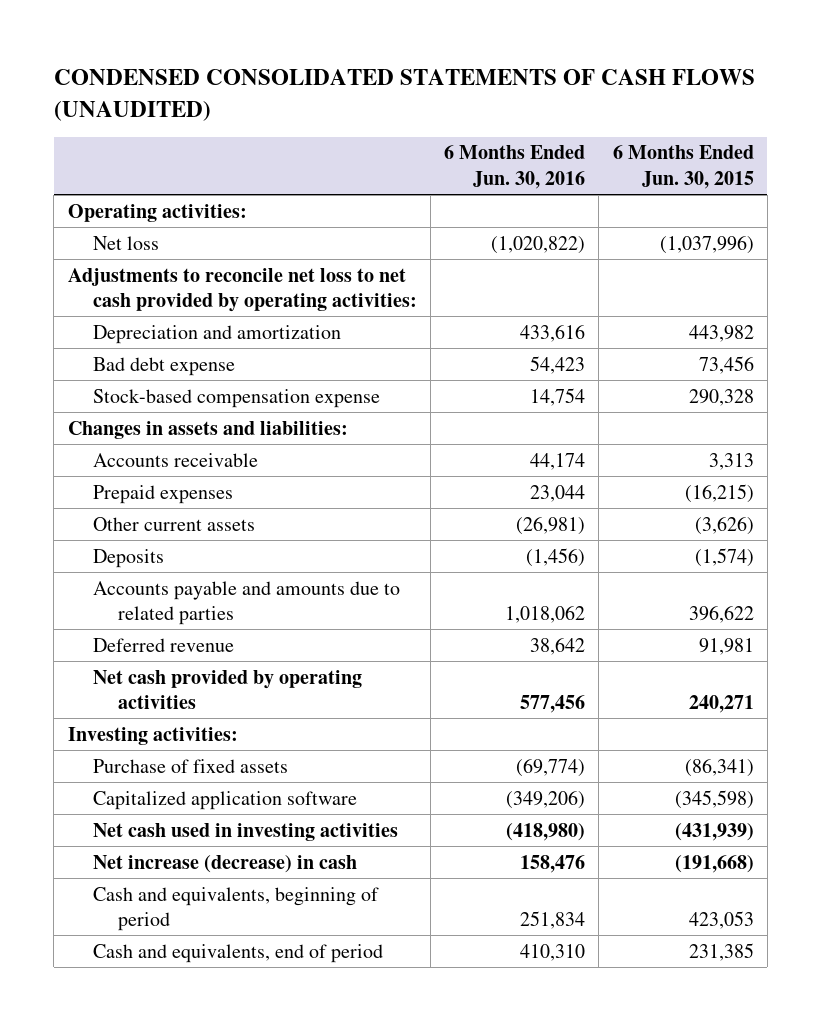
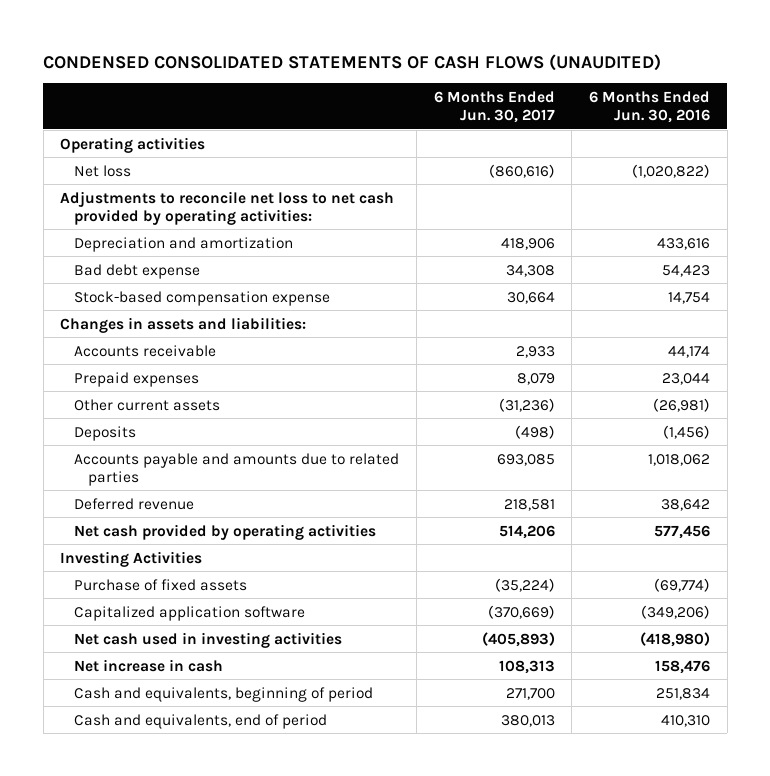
[612,145,754,189] 6 Months Ended Jun. 30, 2015 -> none
none -> [433,90,555,123] 6 Months Ended Jun. 30, 2017
[67,203,247,222] Operating activities: -> [60,136,206,153] Operating activities
[67,726,238,745] Investing activities: -> [60,550,203,567] Investing Activities
[92,854,357,873] Net increase (decrease) in cash -> [74,658,224,672] Net increase in cash

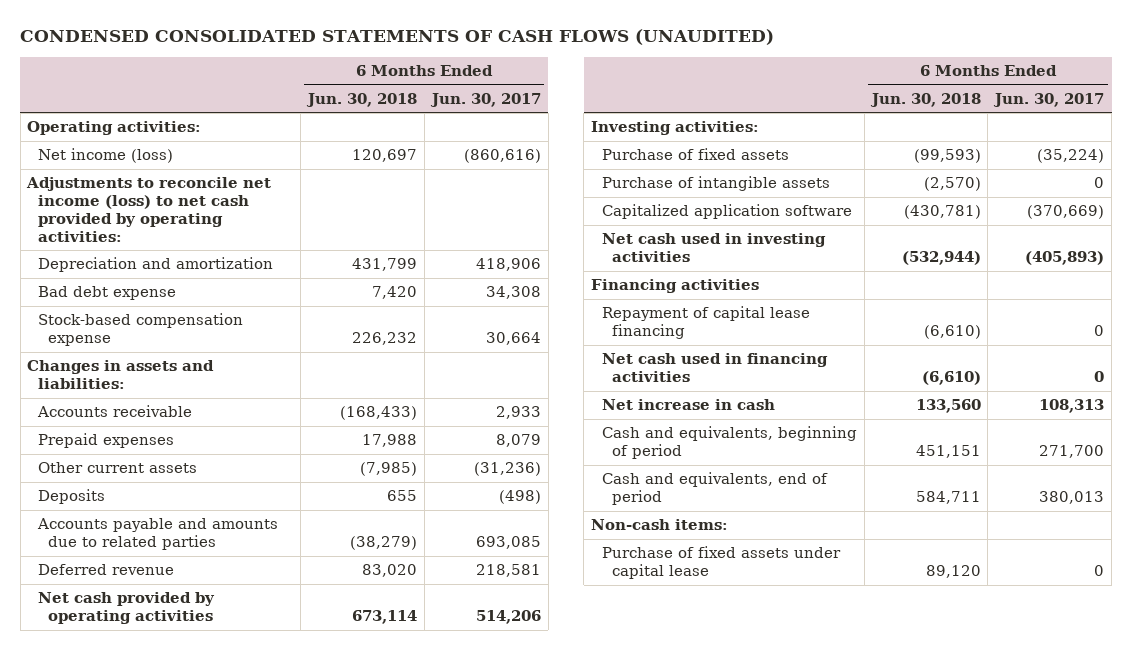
[589,90,711,123] 6 Months Ended Jun. 30, 2016 -> none
none -> [305,92,417,107] Jun. 30, 2018
[60,136,206,153] Operating activities -> [27,121,202,136] Operating activities:
[74,164,132,177] Net loss -> [37,148,173,164] Net income (loss)
[60,190,395,225] Adjustments to reconcile net loss to net cash provided by operating activities: -> [26,177,272,242] Adjustments to reconcile net income (loss) to net cash provided by operating activities:
[60,550,203,567] Investing Activities -> [591,121,760,136] Investing activities:
none -> [601,176,830,192] Purchase of intangible assets
none -> [591,279,760,294] Financing activities
none -> [601,306,810,339] Repayment of capital lease financing
none -> [601,353,828,382] Net cash used in financing activities
none -> [591,519,729,531] Non-cash items:
none -> [601,546,841,579] Purchase of fixed assets under capital lease

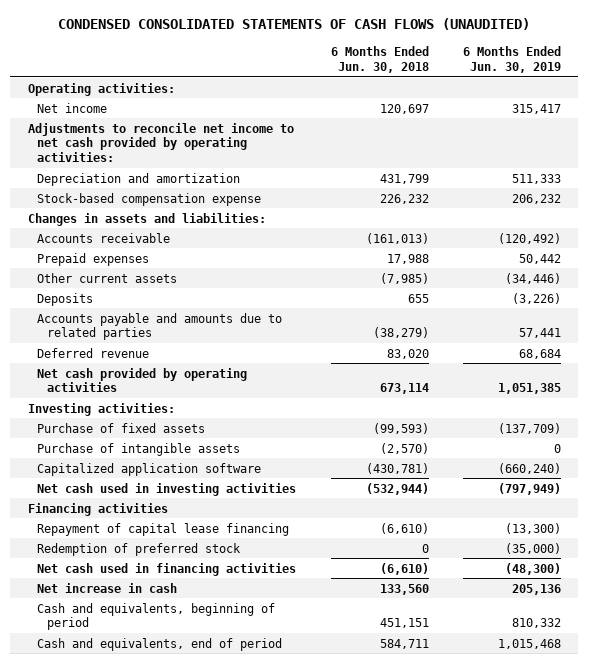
[429,92,541,107] Jun. 30, 2017 -> none
none -> [463,46,562,73] 6 Months Ended Jun. 30, 2019
[37,148,173,164] Net income (loss) -> [37,102,108,113] Net income
[26,177,272,242] Adjustments to reconcile net income (loss) to net cash provided by operating activities: -> [27,122,294,163] Adjustments to reconcile net income to net cash provided by operating activities:
[37,286,176,301] Bad debt expense -> none
[339,406,417,421] (168,433) -> [365,232,429,244] (161,013)
none -> [37,542,242,556] Redemption of preferred stock
[591,519,729,531] Non-cash items: -> none
[601,546,841,579] Purchase of fixed assets under capital lease -> none

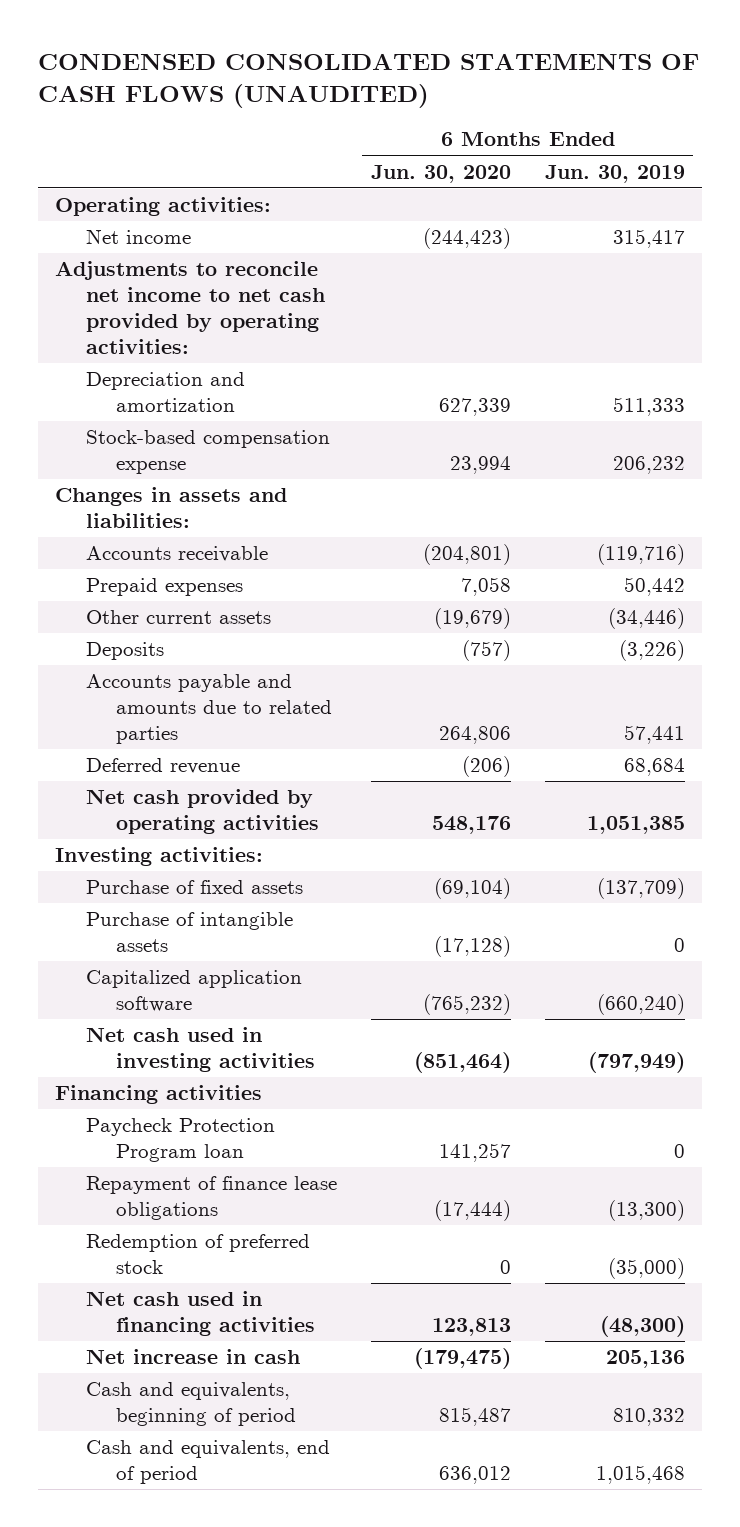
[330,46,429,73] 6 Months Ended Jun. 30, 2018 -> none
none -> [370,164,511,183] Jun. 30, 2020
[498,232,562,244] (120,492) -> [596,544,685,566] (119,716)
none -> [85,1118,275,1163] Paycheck Protection Program loan
[37,522,290,536] Repayment of capital lease financing -> [85,1176,337,1221] Repayment of finance lease obligations

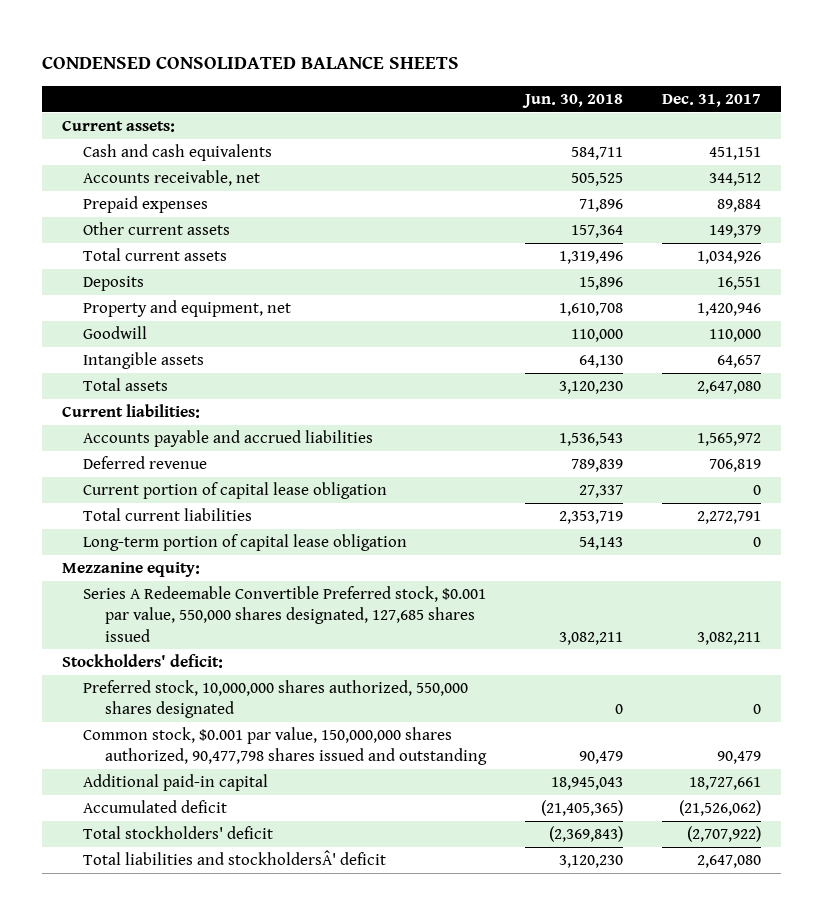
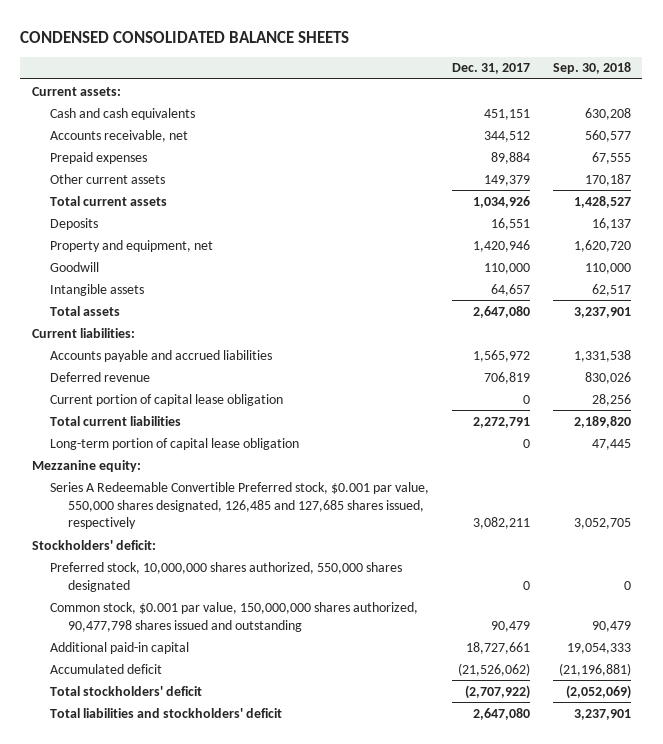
[522,94,624,109] Jun. 30, 2018 -> none
none -> [552,62,631,75] Sep. 30, 2018
[83,586,487,642] Series A Redeemable Convertible Preferred stock, $0.001 par value, 550,000 shares designated, 127,685 shares issued -> [50,481,430,530] Series A Redeemable Convertible Preferred stock, $0.001 par value, 550,000 shares designated, 126,485 and 127,685 shares issued, respectively
[83,850,387,866] Total liabilities and stockholdersÂ' deficit -> [50,707,283,718] Total liabilities and stockholders' deficit

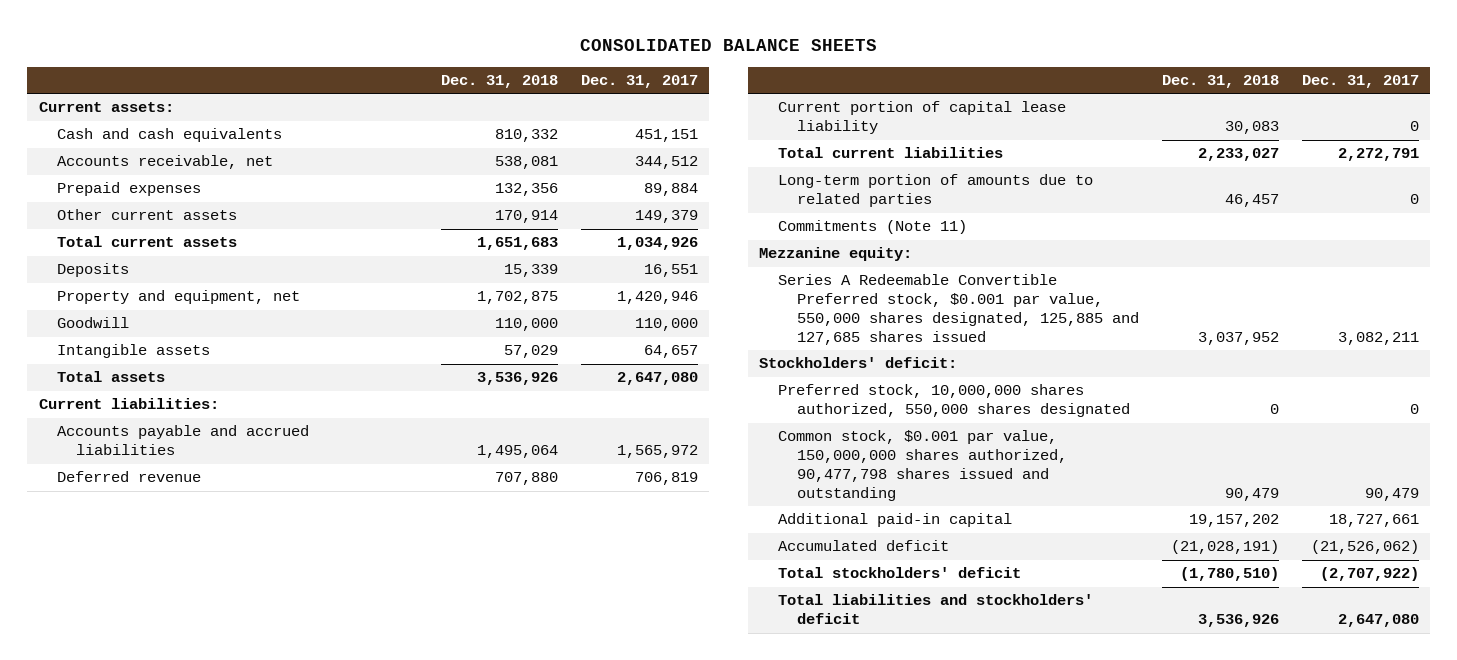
[20,30,350,43] CONDENSED CONSOLIDATED BALANCE SHEETS -> [579,39,877,52] CONSOLIDATED BALANCE SHEETS
[552,62,631,75] Sep. 30, 2018 -> none
none -> [440,75,558,89] Dec. 31, 2018
[50,393,284,406] Current portion of capital lease obligation -> [778,101,1067,135] Current portion of capital lease liability
[50,437,300,450] Long-term portion of capital lease obligation -> none
none -> [778,174,1094,208] Long-term portion of amounts due to related parties
none -> [778,220,968,235] Commitments (Note 11)
[50,481,430,530] Series A Redeemable Convertible Preferred stock, $0.001 par value, 550,000 shares designated, 126,485 and 127,685 shares issued, respectively -> [778,274,1139,346] Series A Redeemable Convertible Preferred stock, $0.001 par value, 550,000 shares designated, 125,885 and 127,685 shares issued

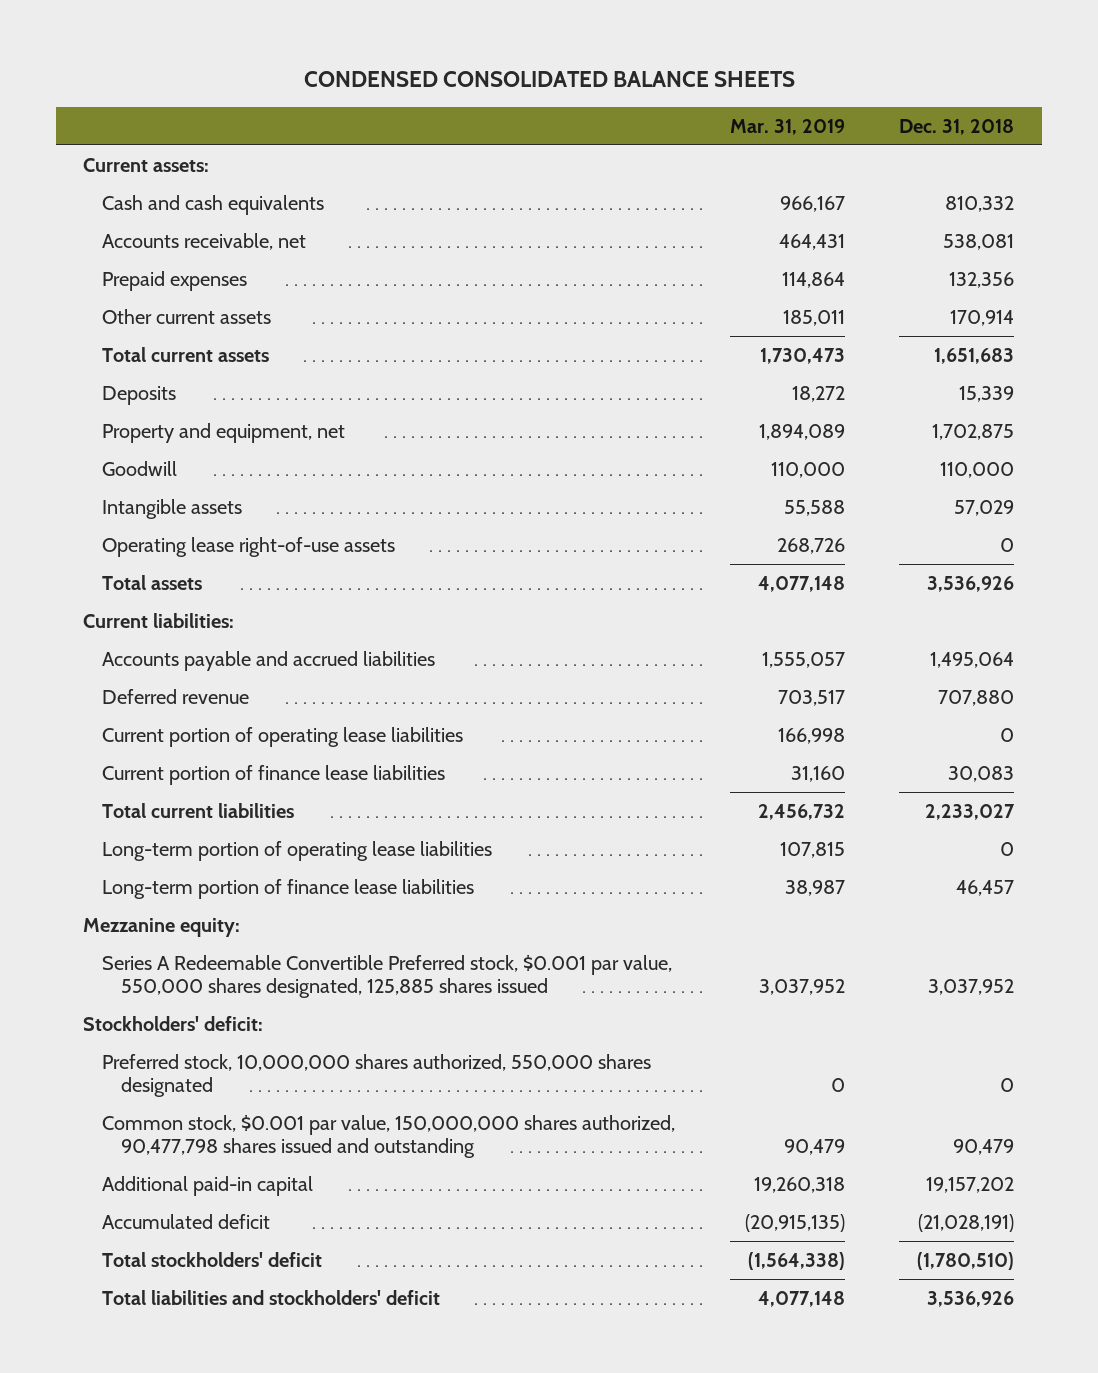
[579,39,877,52] CONSOLIDATED BALANCE SHEETS -> [303,70,795,87] CONDENSED CONSOLIDATED BALANCE SHEETS
[580,75,698,89] Dec. 31, 2017 -> none
none -> [729,118,845,135] Mar. 31, 2019
none -> [102,537,396,558] Operating lease right-of-use assets
none -> [102,727,464,748] Current portion of operating lease liabilities
[778,101,1067,135] Current portion of capital lease liability -> [102,765,446,786] Current portion of finance lease liabilities
[778,220,968,235] Commitments (Note 11) -> none
none -> [102,841,493,862] Long-term portion of operating lease liabilities
[778,174,1094,208] Long-term portion of amounts due to related parties -> [102,879,475,900] Long-term portion of finance lease liabilities
[778,274,1139,346] Series A Redeemable Convertible Preferred stock, $0.001 par value, 550,000 shares designated, 125,885 and 127,685 shares issued -> [102,955,673,999] Series A Redeemable Convertible Preferred stock, $0.001 par value, 550,000 shares designated, 125,885 shares issued

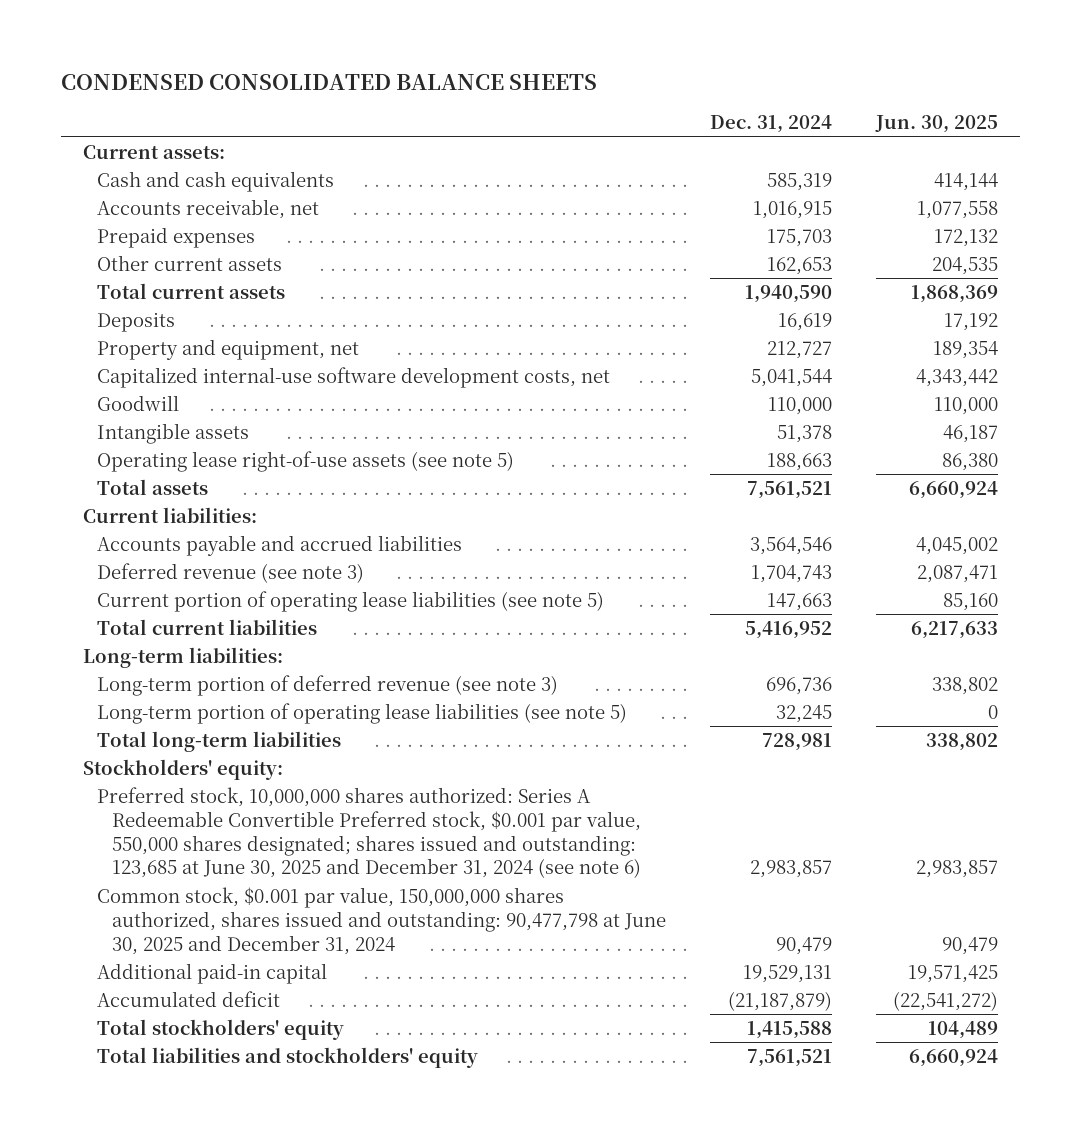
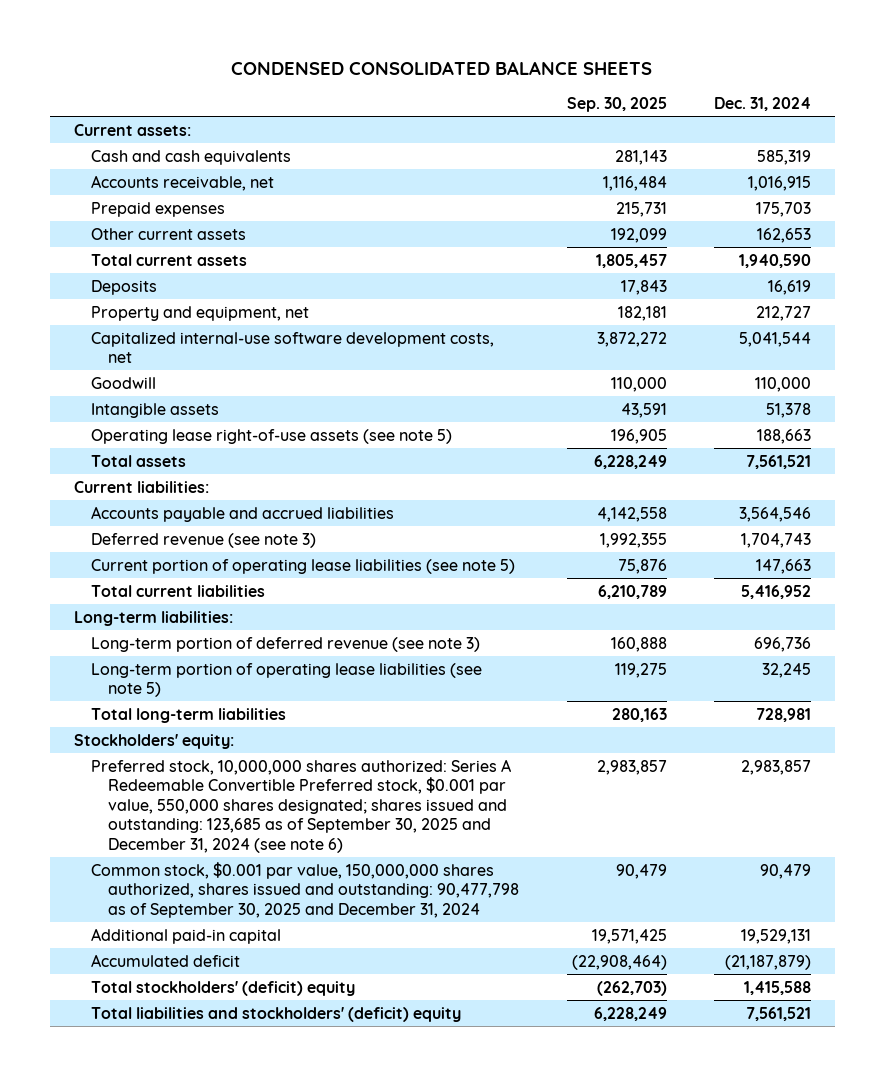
[874,115,998,134] Jun. 30, 2025 -> none
none -> [566,97,667,113] Sep. 30, 2025
[97,786,641,879] Preferred stock, 10,000,000 shares authorized: Series A Redeemable Convertible Preferred stock, $0.001 par value, 550,000 shares designated; shares issued and outstanding: 123,685 at June 30, 2025 and December 31, 2024 (see note 6) -> [90,758,511,853] Preferred stock, 10,000,000 shares authorized: Series A Redeemable Convertible Preferred stock, $0.001 par value, 550,000 shares designated; shares issued and outstanding: 123,685 as of September 30, 2025 and December 31, 2024 (see note 6)
[97,886,666,955] Common stock, $0.001 par value, 150,000,000 shares authorized, shares issued and outstanding: 90,477,798 at June 30, 2025 and December 31, 2024 -> [90,861,519,918] Common stock, $0.001 par value, 150,000,000 shares authorized, shares issued and outstanding: 90,477,798 as of September 30, 2025 and December 31, 2024
[97,1018,345,1040] Total stockholders' equity -> [90,980,355,996] Total stockholders' (deficit) equity
[97,1046,479,1068] Total liabilities and stockholders' equity -> [90,1006,461,1022] Total liabilities and stockholders' (deficit) equity

